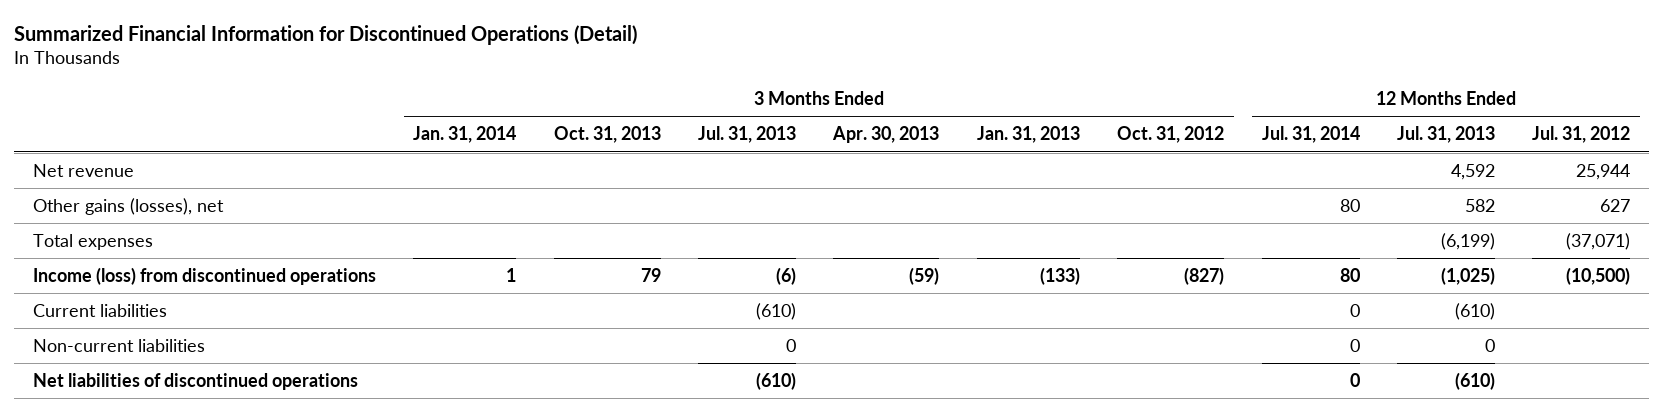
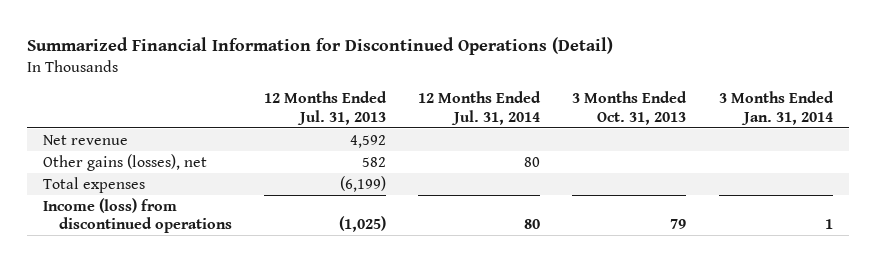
[698,126,797,144] Jul. 31, 2013 -> none
[832,126,940,144] Apr. 30, 2013 -> none
[976,126,1080,144] Jan. 31, 2013 -> none
[1117,126,1225,144] Oct. 31, 2012 -> none
[1532,126,1631,144] Jul. 31, 2012 -> none
[32,303,167,317] Current liabilities -> none
[32,338,205,352] Non-current liabilities -> none
[32,372,358,390] Net liabilities of discontinued operations -> none

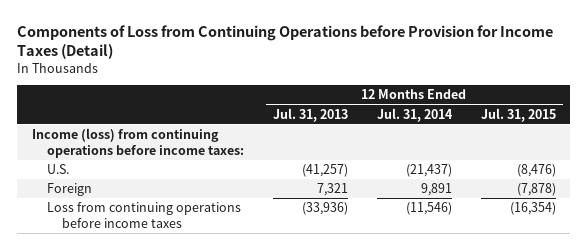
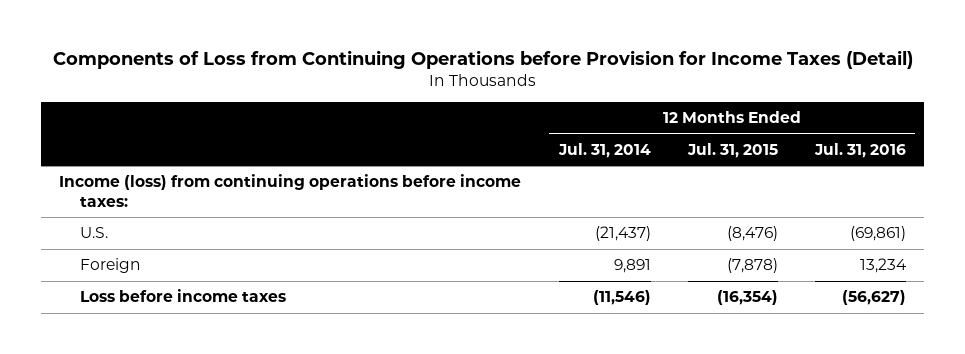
[272,107,348,122] Jul. 31, 2013 -> none
none -> [813,143,906,159] Jul. 31, 2016
[47,202,242,229] Loss from continuing operations before income taxes -> [80,289,287,303] Loss before income taxes

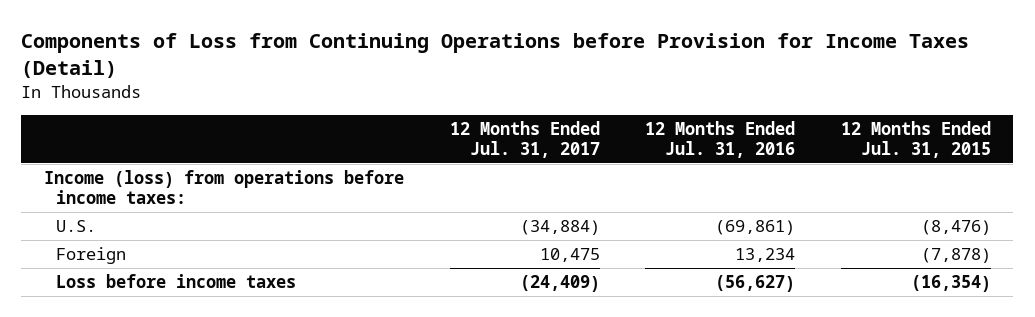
[557,143,651,159] Jul. 31, 2014 -> none
none -> [449,121,600,158] 12 Months Ended Jul. 31, 2017
[59,174,522,207] Income (loss) from continuing operations before income taxes: -> [43,170,404,204] Income (loss) from operations before income taxes:

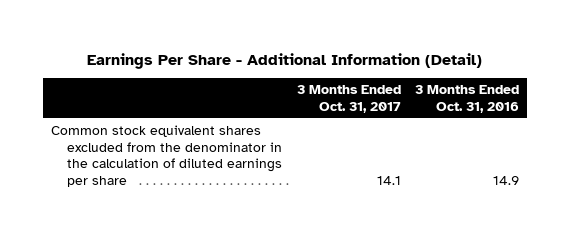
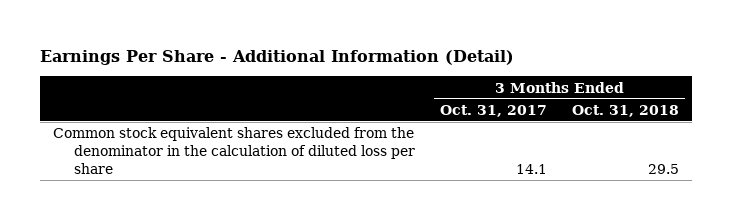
[415,85,520,114] 3 Months Ended Oct. 31, 2016 -> none
none -> [572,104,680,117] Oct. 31, 2018
[50,124,283,188] Common stock equivalent shares excluded from the denominator in the calculation of diluted earnings per share -> [52,127,416,175] Common stock equivalent shares excluded from the denominator in the calculation of diluted loss per share

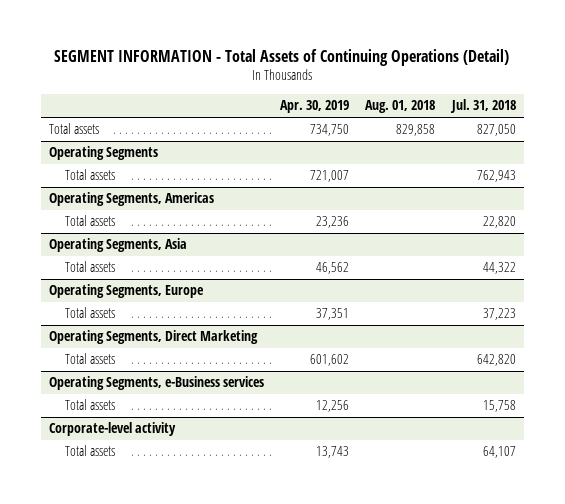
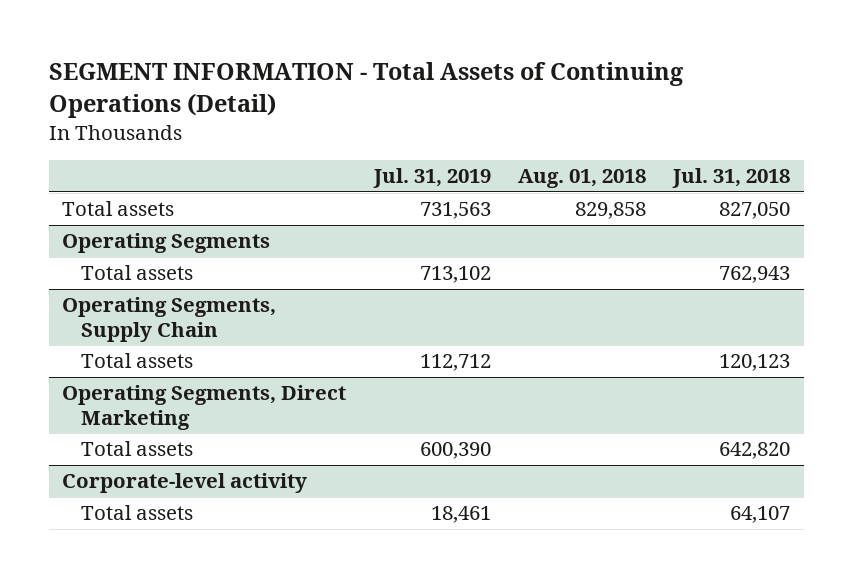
[280,100,350,114] Apr. 30, 2019 -> none
none -> [372,168,491,189] Jul. 31, 2019
[48,192,214,207] Operating Segments, Americas -> none
[48,238,187,253] Operating Segments, Asia -> none
[64,261,115,273] Total assets -> none
[48,284,204,299] Operating Segments, Europe -> none
[64,307,115,319] Total assets -> none
none -> [62,297,277,342] Operating Segments, Supply Chain
[482,216,516,229] 22,820 -> [719,354,791,372] 120,123
[48,376,264,391] Operating Segments, e-Business services -> none
[64,399,115,411] Total assets -> none

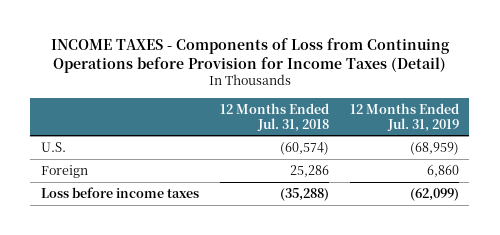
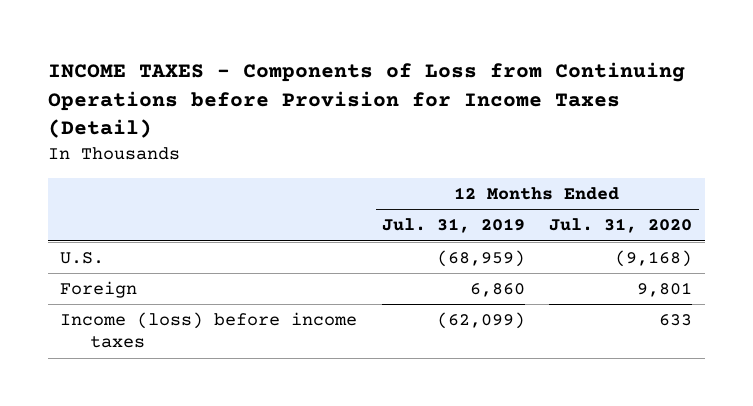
[219,102,329,132] 12 Months Ended Jul. 31, 2018 -> none
none -> [549,218,693,234] Jul. 31, 2020
[40,186,199,198] Loss before income taxes -> [60,312,358,349] Income (loss) before income taxes

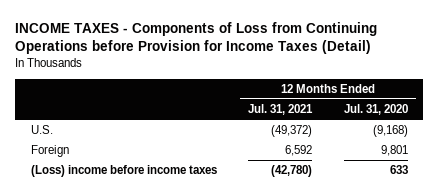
[381,218,525,234] Jul. 31, 2019 -> none
none -> [248,104,314,116] Jul. 31, 2021
[60,312,358,349] Income (loss) before income taxes -> [30,165,217,178] (Loss) income before income taxes

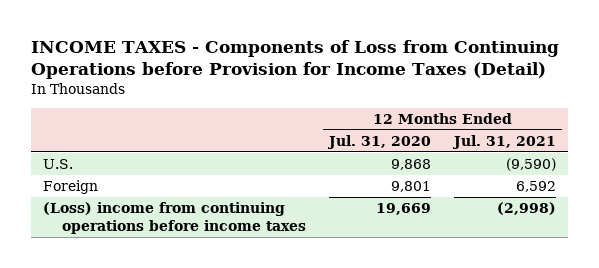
[271,125,313,138] (49,372) -> [506,158,557,172] (9,590)
[372,125,408,138] (9,168) -> [391,159,432,171] 9,868
[30,165,217,178] (Loss) income before income taxes -> [42,202,306,235] (Loss) income from continuing operations before income taxes
[271,165,313,178] (42,780) -> [497,202,557,216] (2,998)
[389,165,408,175] 633 -> [376,203,432,216] 19,669

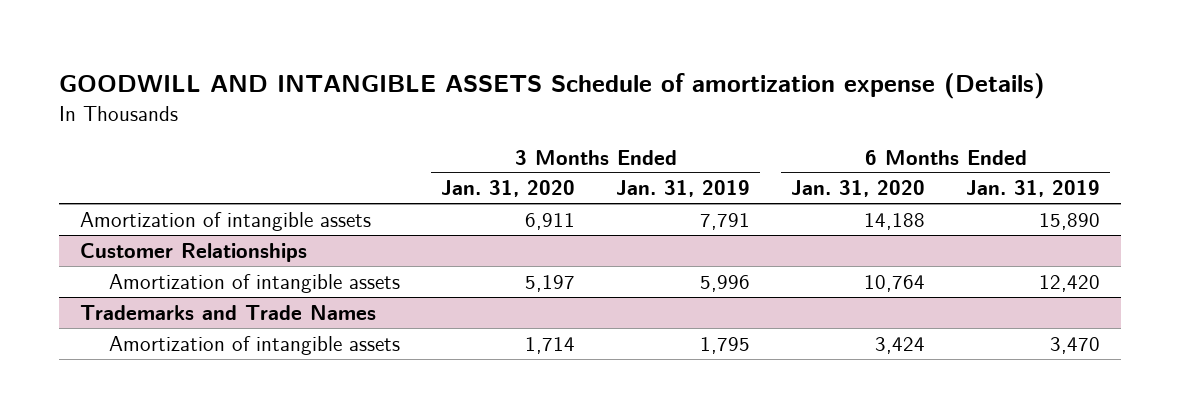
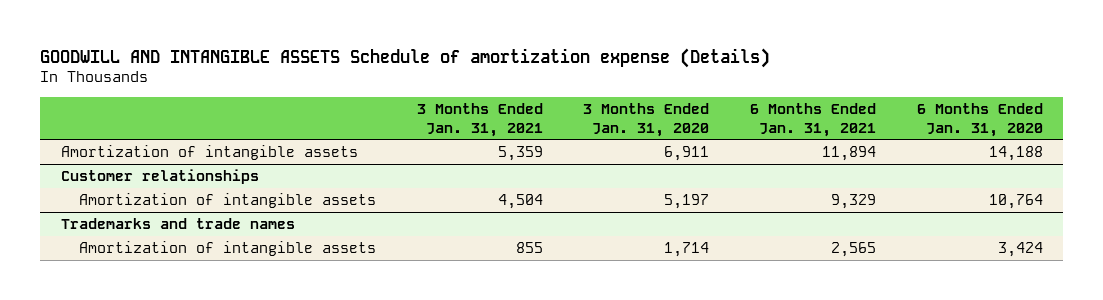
[616,180,751,198] Jan. 31, 2019 -> none
[966,180,1101,198] Jan. 31, 2019 -> none
none -> [416,102,543,137] 3 Months Ended Jan. 31, 2021
none -> [749,102,876,137] 6 Months Ended Jan. 31, 2021
[79,242,307,262] Customer Relationships -> [60,168,259,184] Customer relationships
[79,304,376,320] Trademarks and Trade Names -> [60,217,295,229] Trademarks and trade names

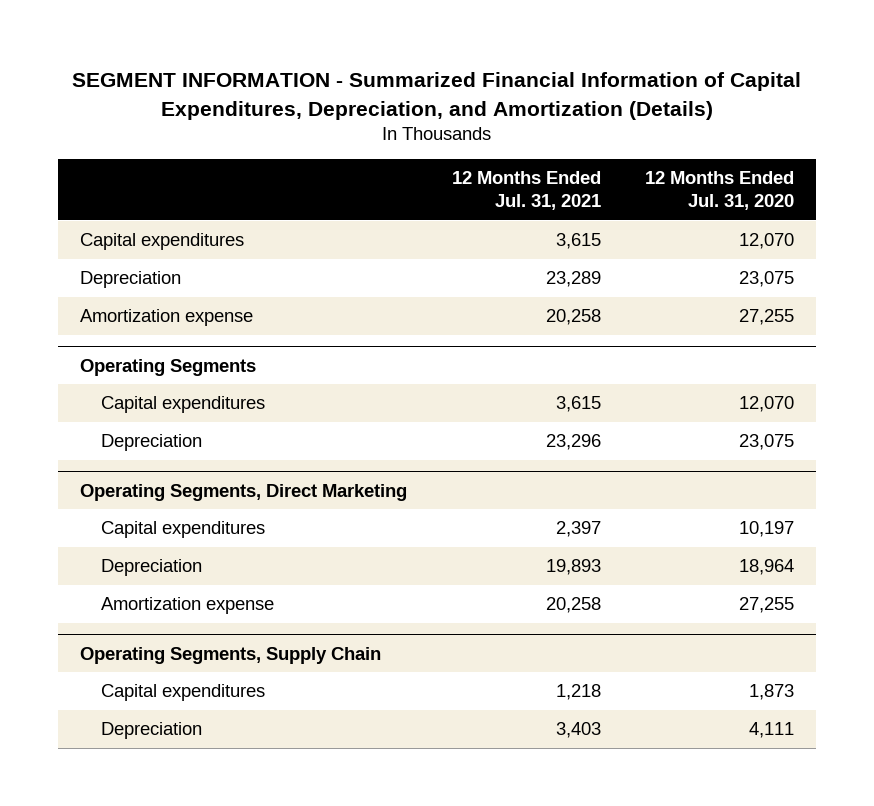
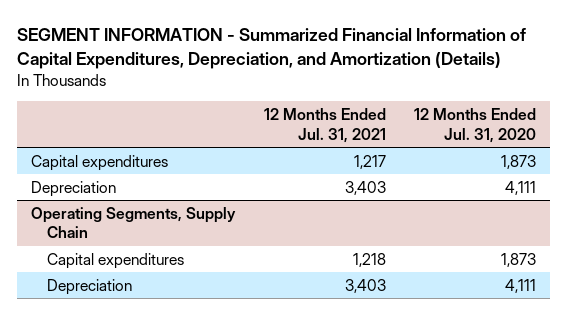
[80,309,254,327] Amortization expense -> none
[80,358,257,376] Operating Segments -> none
[101,396,266,414] Capital expenditures -> none
[101,434,203,452] Depreciation -> none
[80,483,408,501] Operating Segments, Direct Marketing -> none
[101,521,266,539] Capital expenditures -> none
[101,559,203,577] Depreciation -> none
[101,597,275,615] Amortization expense -> none
[555,233,601,250] 3,615 -> [353,154,386,169] 1,217
[739,233,795,250] 12,070 -> [500,154,536,169] 1,873
[545,271,601,288] 23,289 -> [344,180,386,195] 3,403
[739,271,795,288] 23,075 -> [504,180,536,195] 4,111

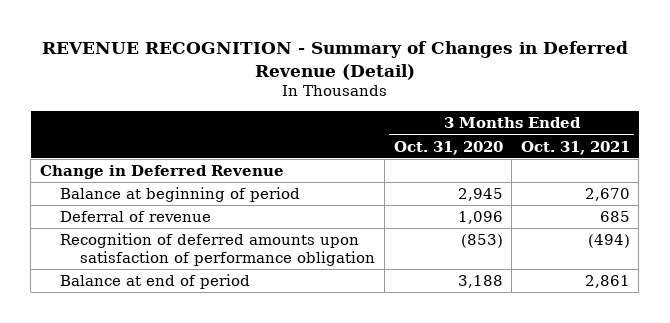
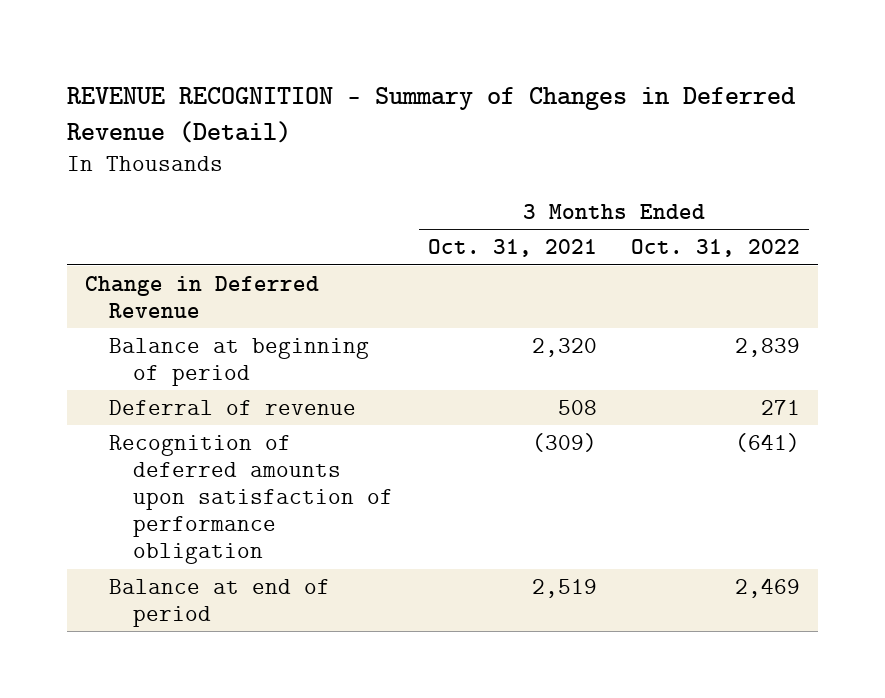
[393,140,503,155] Oct. 31, 2020 -> none
none -> [631,239,801,258] Oct. 31, 2022
[584,188,630,202] 2,670 -> [531,337,597,357] 2,320
[599,211,630,223] 685 -> [557,399,597,415] 508
[587,234,630,249] (494) -> [531,432,597,452] (309)
[584,275,630,289] 2,861 -> [531,578,597,598] 2,519

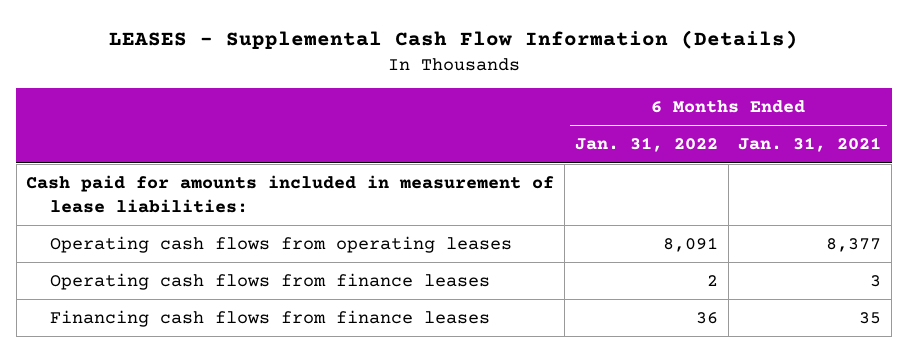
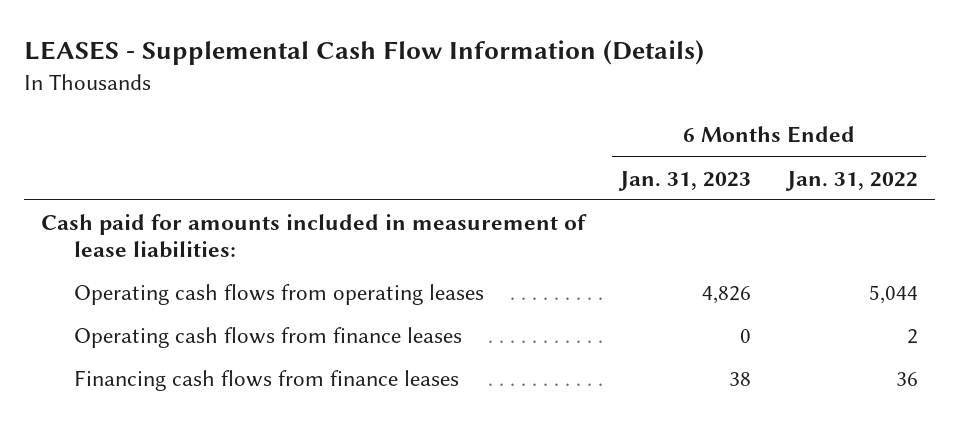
[738,137,882,153] Jan. 31, 2021 -> none
none -> [618,170,752,191] Jan. 31, 2023
[662,237,718,253] 8,091 -> [868,285,918,305] 5,044

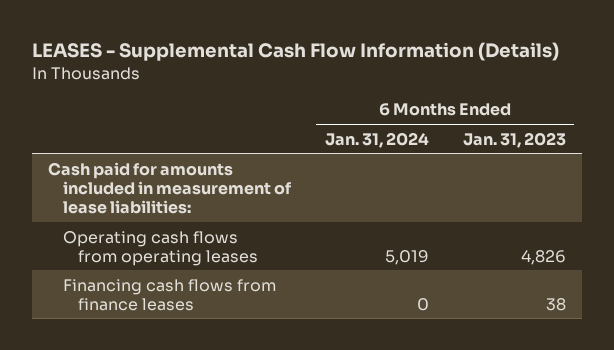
[784,170,918,191] Jan. 31, 2022 -> none
none -> [324,131,429,148] Jan. 31, 2024
[74,327,463,349] Operating cash flows from finance leases -> none

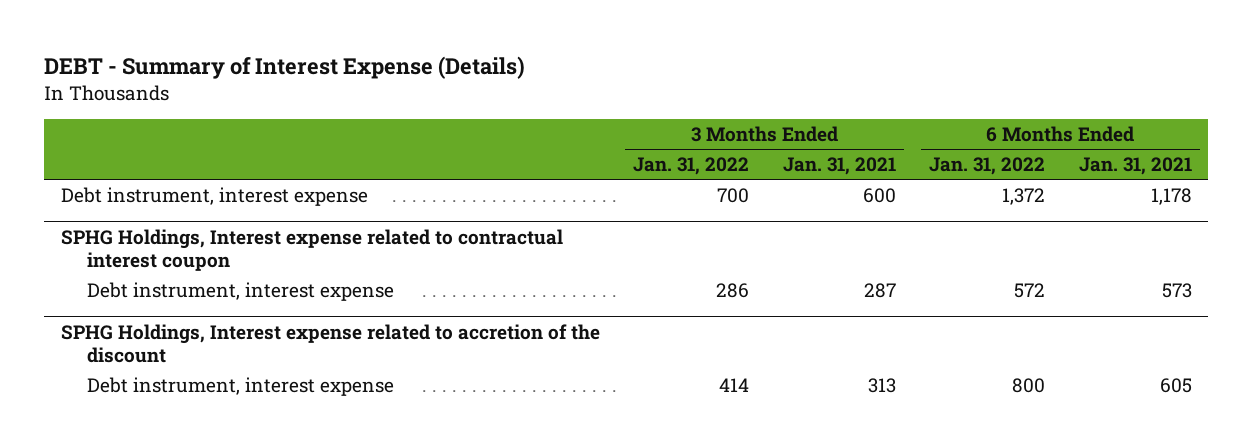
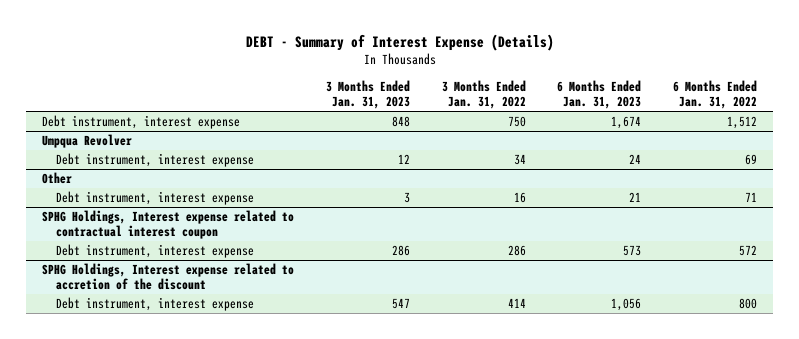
[782,157,896,176] Jan. 31, 2021 -> none
[1078,157,1192,176] Jan. 31, 2021 -> none
none -> [325,80,410,110] 3 Months Ended Jan. 31, 2023
none -> [557,80,642,110] 6 Months Ended Jan. 31, 2023
[717,187,750,203] 700 -> [507,115,526,127] 750
[1002,187,1046,205] 1,372 -> [727,115,758,129] 1,512
none -> [42,133,133,148] Umpqua Revolver
none -> [56,152,255,167] Debt instrument, interest expense
none -> [42,171,73,184] Other
none -> [56,190,255,205] Debt instrument, interest expense

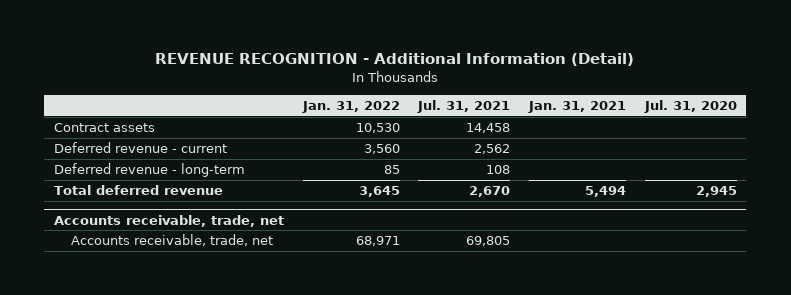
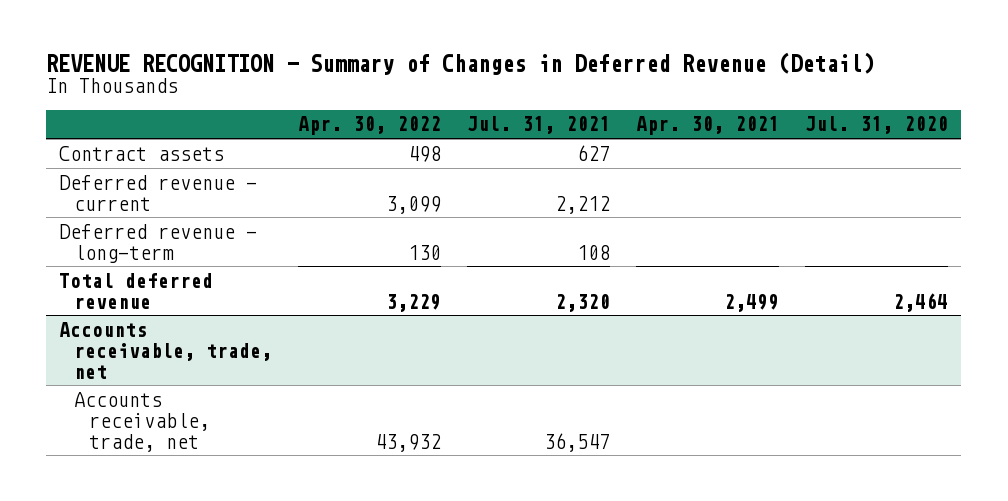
[155,53,635,67] REVENUE RECOGNITION - Additional Information (Detail) -> [46,51,875,75] REVENUE RECOGNITION - Summary of Changes in Deferred Revenue (Detail)
[301,101,400,114] Jan. 31, 2022 -> none
[528,101,627,114] Jan. 31, 2021 -> none
none -> [298,116,442,136] Apr. 30, 2022
none -> [636,116,780,136] Apr. 30, 2021
[466,123,511,134] 14,458 -> [577,144,611,161] 627
[474,144,511,155] 2,562 -> [555,195,611,214] 2,212
[469,186,511,198] 2,670 -> [555,293,611,312] 2,320
[695,186,737,198] 2,945 -> [893,292,949,312] 2,464
[466,236,511,247] 69,805 -> [544,432,611,452] 36,547

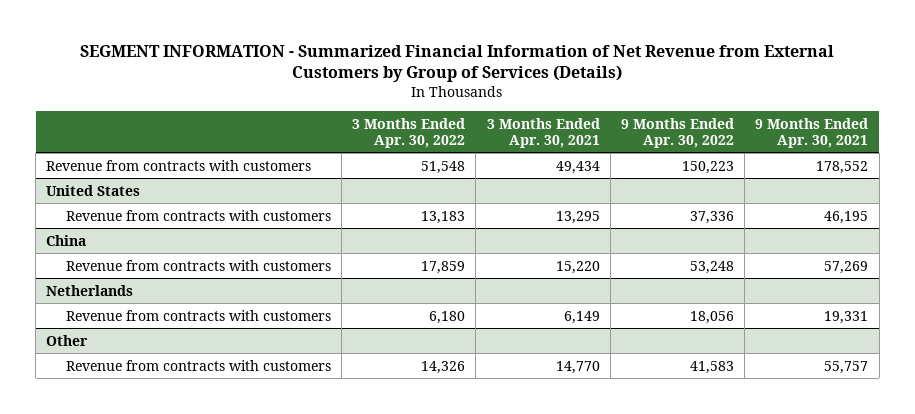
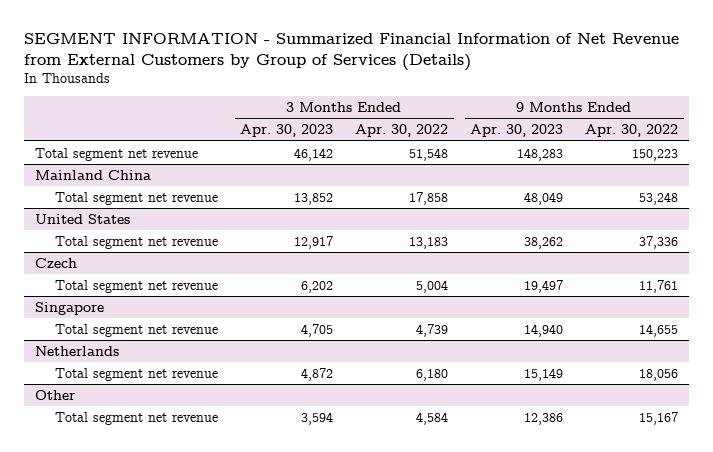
[486,117,600,148] 3 Months Ended Apr. 30, 2021 -> none
[755,117,869,148] 9 Months Ended Apr. 30, 2021 -> none
none -> [240,124,334,138] Apr. 30, 2023
none -> [470,124,564,138] Apr. 30, 2023
[46,159,312,171] Revenue from contracts with customers -> [34,147,198,161] Total segment net revenue
none -> [34,169,151,180] Mainland China
none -> [55,191,219,205] Total segment net revenue
[46,234,87,246] China -> none
[65,259,331,271] Revenue from contracts with customers -> none
[65,209,331,221] Revenue from contracts with customers -> [55,235,219,249] Total segment net revenue
none -> [34,257,77,268] Czech
none -> [55,279,219,293] Total segment net revenue
none -> [34,301,104,315] Singapore
none -> [55,323,219,337] Total segment net revenue
[65,309,331,321] Revenue from contracts with customers -> [55,367,219,381] Total segment net revenue
[65,359,331,371] Revenue from contracts with customers -> none
none -> [55,411,219,425] Total segment net revenue

